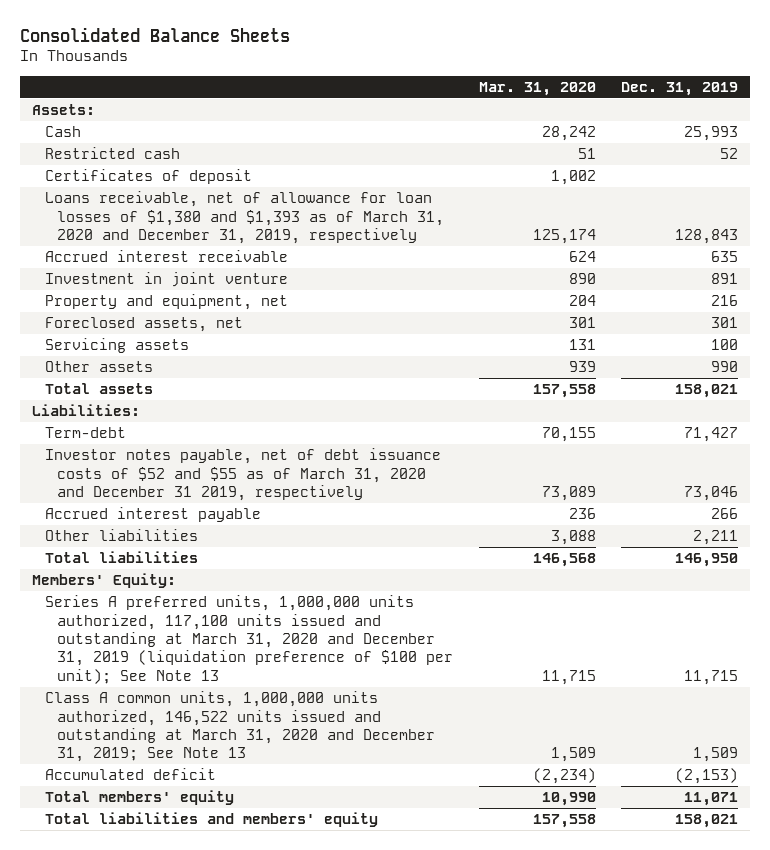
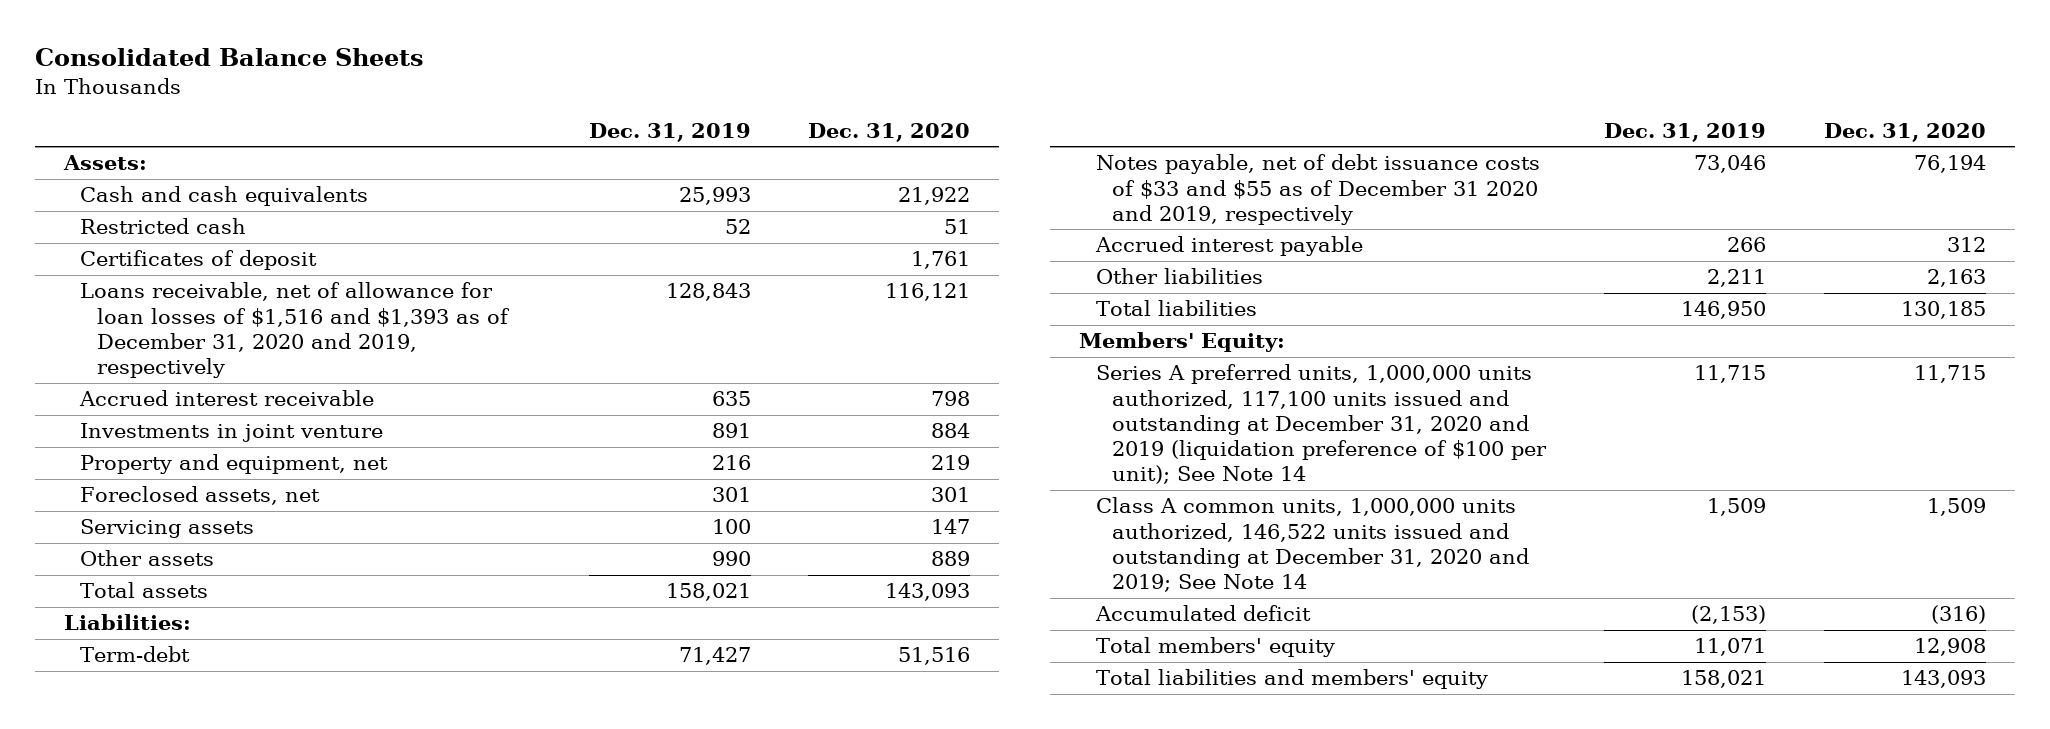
[478,81,596,96] Mar. 31, 2020 -> none
none -> [808,122,971,142] Dec. 31, 2020
[44,126,81,138] Cash -> [80,186,369,207] Cash and cash equivalents
[44,191,445,244] Loans receivable, net of allowance for loan losses of $1,380 and $1,393 as of March 31, 2020 and December 31, 2019, respectively -> [80,282,511,378] Loans receivable, net of allowance for loan losses of $1,516 and $1,393 as of December 31, 2020 and 2019, respectively
[44,272,288,288] Investment in joint venture -> [80,423,384,443] Investments in joint venture
[44,448,441,501] Investor notes payable, net of debt issuance costs of $52 and $55 as of March 31, 2020 and December 31 2019, respectively -> [1095,154,1540,225] Notes payable, net of debt issuance costs of $33 and $55 as of December 31 2020 and 2019, respectively
[44,595,454,684] Series A preferred units, 1,000,000 units authorized, 117,100 units issued and outstanding at March 31, 2020 and December 31, 2019 (liquidation preference of $100 per unit); See Note 13 -> [1095,364,1548,485] Series A preferred units, 1,000,000 units authorized, 117,100 units issued and outstanding at December 31, 2020 and 2019 (liquidation preference of $100 per unit); See Note 14
[44,691,436,763] Class A common units, 1,000,000 units authorized, 146,522 units issued and outstanding at March 31, 2020 and December 31, 2019; See Note 13 -> [1095,497,1530,592] Class A common units, 1,000,000 units authorized, 146,522 units issued and outstanding at December 31, 2020 and 2019; See Note 14

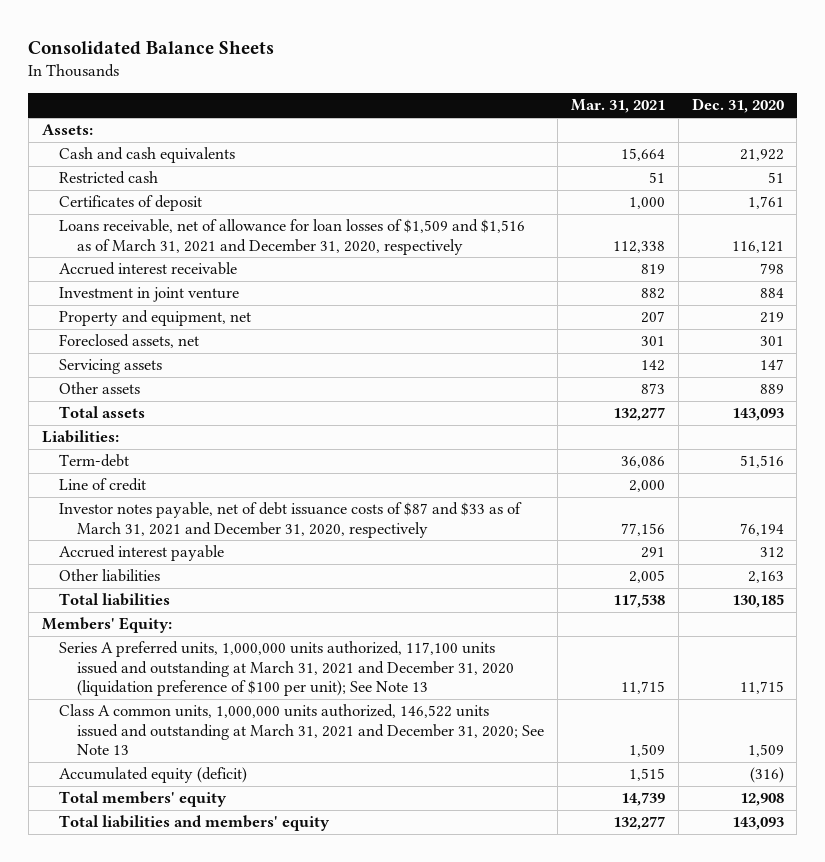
[588,122,751,142] Dec. 31, 2019 -> none
none -> [570,99,665,114] Mar. 31, 2021
[80,282,511,378] Loans receivable, net of allowance for loan losses of $1,516 and $1,393 as of December 31, 2020 and 2019, respectively -> [59,219,526,255] Loans receivable, net of allowance for loan losses of $1,509 and $1,516 as of March 31, 2021 and December 31, 2020, respectively
[80,423,384,443] Investments in joint venture -> [59,287,240,303] Investment in joint venture
none -> [59,478,147,492] Line of credit
[1095,154,1540,225] Notes payable, net of debt issuance costs of $33 and $55 as of December 31 2020 and 2019, respectively -> [59,502,523,538] Investor notes payable, net of debt issuance costs of $87 and $33 as of March 31, 2021 and December 31, 2020, respectively
[1095,364,1548,485] Series A preferred units, 1,000,000 units authorized, 117,100 units issued and outstanding at December 31, 2020 and 2019 (liquidation preference of $100 per unit); See Note 14 -> [59,641,514,697] Series A preferred units, 1,000,000 units authorized, 117,100 units issued and outstanding at March 31, 2021 and December 31, 2020 (liquidation preference of $100 per unit); See Note 13
[1095,497,1530,592] Class A common units, 1,000,000 units authorized, 146,522 units issued and outstanding at December 31, 2020 and 2019; See Note 14 -> [59,704,544,756] Class A common units, 1,000,000 units authorized, 146,522 units issued and outstanding at March 31, 2021 and December 31, 2020; See Note 13
[1094,605,1311,622] Accumulated deficit -> [59,767,248,784] Accumulated equity (deficit)

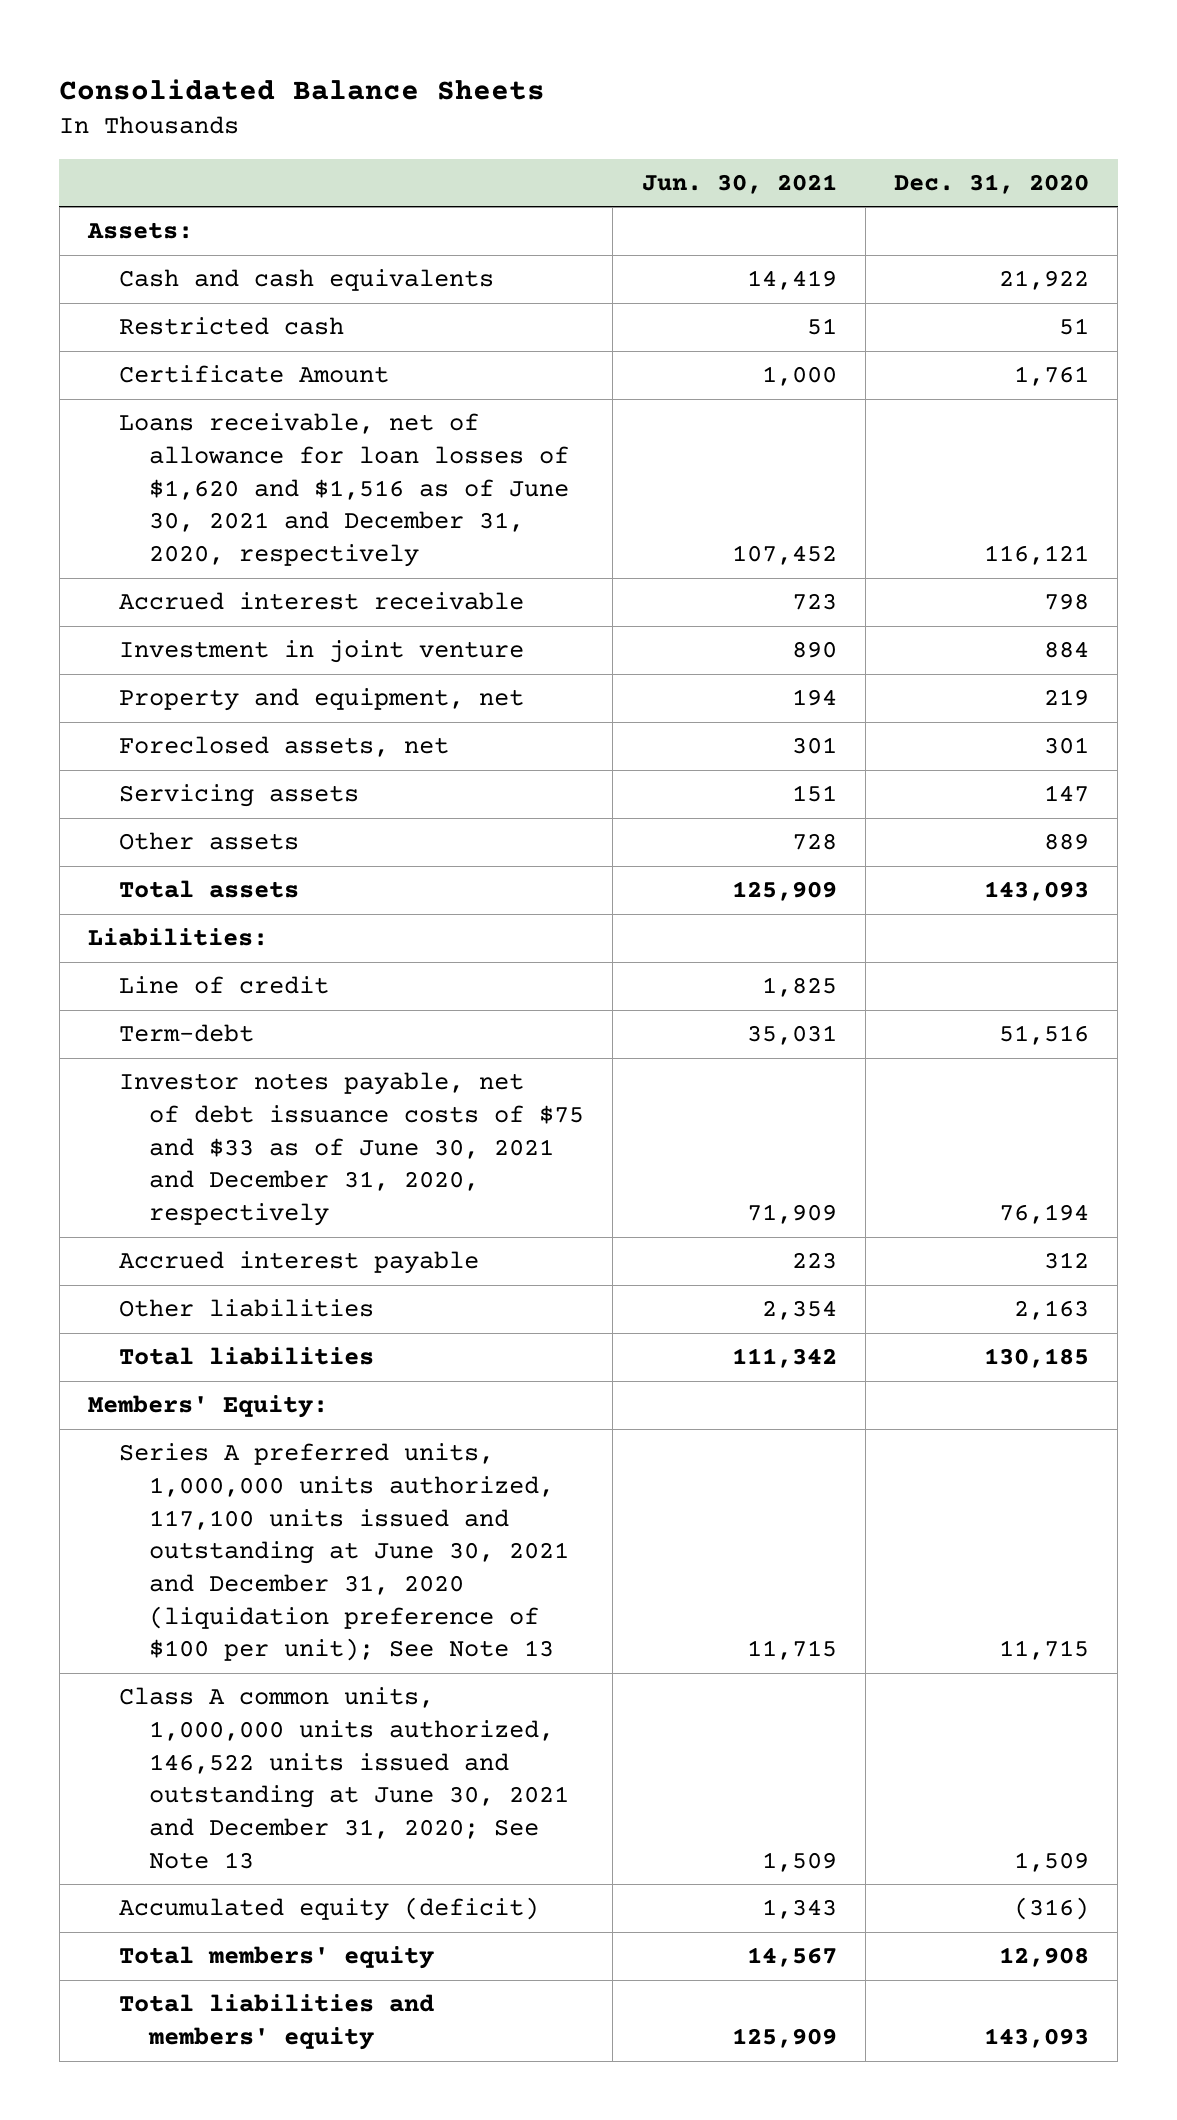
[570,99,665,114] Mar. 31, 2021 -> none
none -> [641,173,837,194] Jun. 30, 2021
[59,195,203,212] Certificates of deposit -> [118,365,389,384] Certificate Amount
[59,219,526,255] Loans receivable, net of allowance for loan losses of $1,509 and $1,516 as of March 31, 2021 and December 31, 2020, respectively -> [118,413,570,568] Loans receivable, net of allowance for loan losses of $1,620 and $1,516 as of June 30, 2021 and December 31, 2020, respectively
[59,454,130,468] Term-debt -> [118,1024,254,1043] Term-debt
[59,502,523,538] Investor notes payable, net of debt issuance costs of $87 and $33 as of March 31, 2021 and December 31, 2020, respectively -> [118,1072,585,1227] Investor notes payable, net of debt issuance costs of $75 and $33 as of June 30, 2021 and December 31, 2020, respectively
[59,641,514,697] Series A preferred units, 1,000,000 units authorized, 117,100 units issued and outstanding at March 31, 2021 and December 31, 2020 (liquidation preference of $100 per unit); See Note 13 -> [118,1443,570,1662] Series A preferred units, 1,000,000 units authorized, 117,100 units issued and outstanding at June 30, 2021 and December 31, 2020 (liquidation preference of $100 per unit); See Note 13
[59,704,544,756] Class A common units, 1,000,000 units authorized, 146,522 units issued and outstanding at March 31, 2021 and December 31, 2020; See Note 13 -> [118,1687,570,1869] Class A common units, 1,000,000 units authorized, 146,522 units issued and outstanding at June 30, 2021 and December 31, 2020; See Note 13

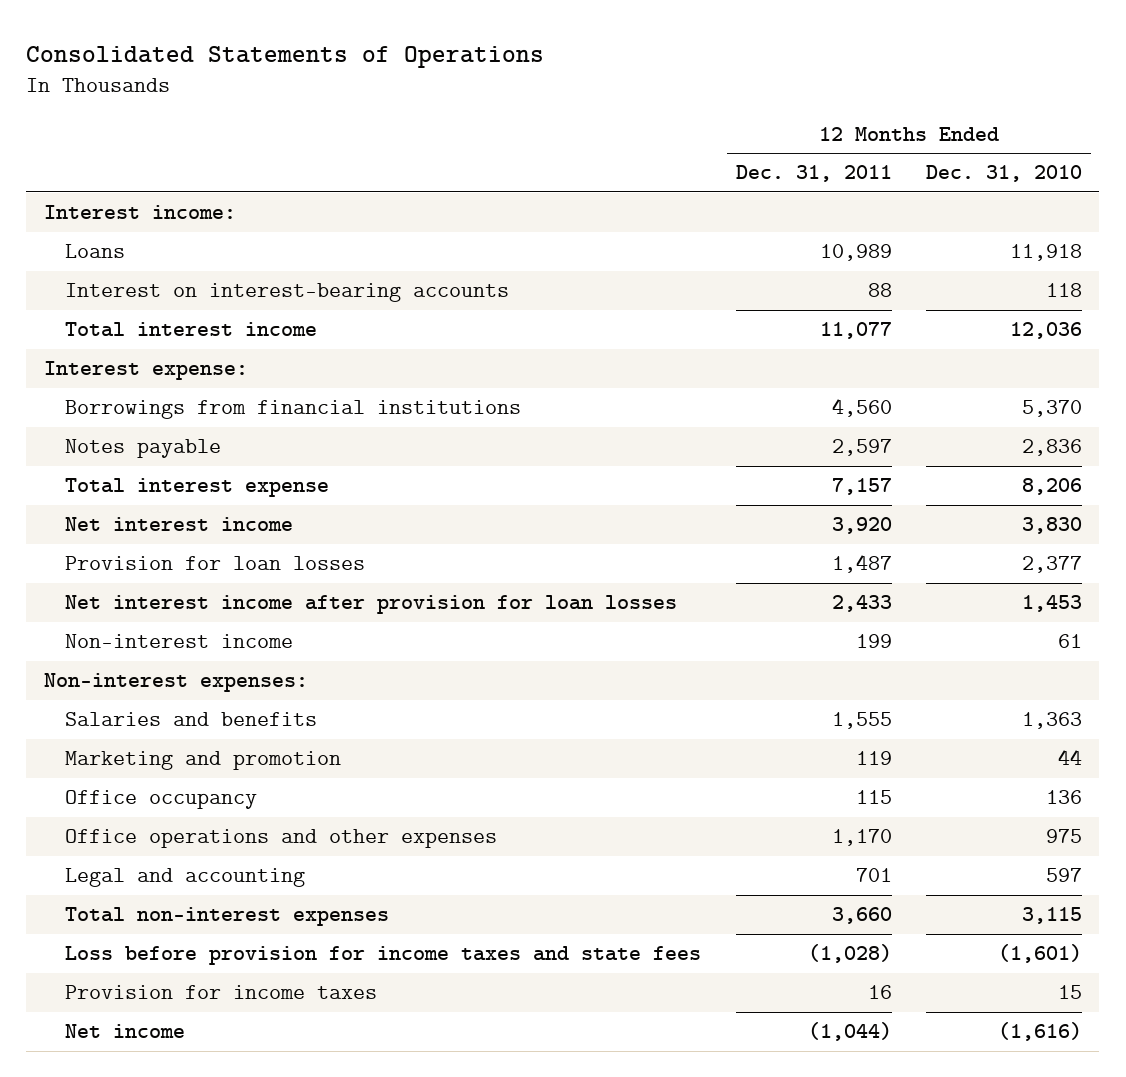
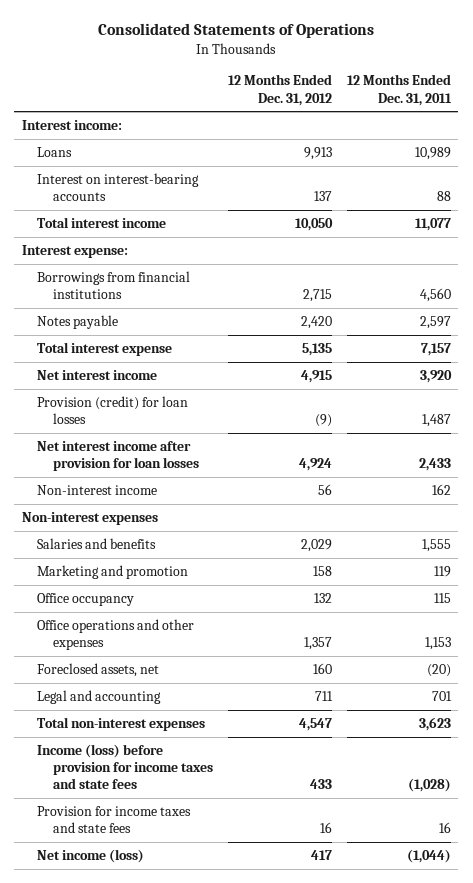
[926,165,1083,183] Dec. 31, 2010 -> none
none -> [228,74,333,106] 12 Months Ended Dec. 31, 2012
[65,556,366,571] Provision for loan losses -> [37,396,189,425] Provision (credit) for loan losses
[855,634,892,649] 199 -> [431,484,451,496] 162
[43,673,308,693] Non-interest expenses: -> [21,512,158,526] Non-interest expenses
[831,829,892,847] 1,170 -> [424,637,451,651] 1,153
none -> [37,663,160,678] Foreclosed assets, net
[831,907,892,925] 3,660 -> [418,717,451,732] 3,623
[65,946,702,966] Loss before provision for income taxes and state fees -> [37,744,214,790] Income (loss) before provision for income taxes and state fees
[65,985,378,1000] Provision for income taxes -> [37,806,192,834] Provision for income taxes and state fees
[65,1024,186,1039] Net income -> [37,849,145,864] Net income (loss)

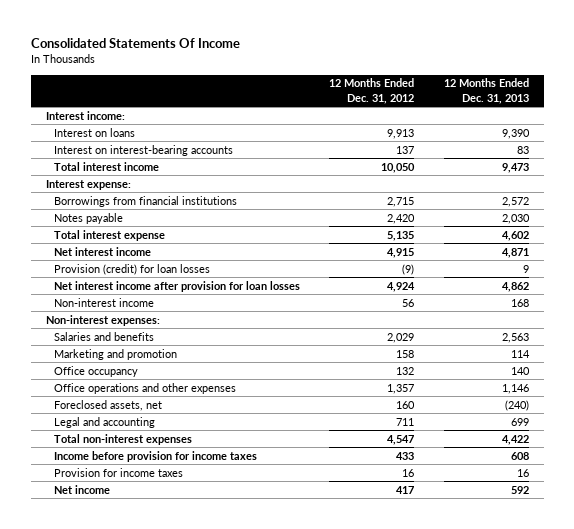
[98,23,375,39] Consolidated Statements of Operations -> [30,38,240,49] Consolidated Statements Of Income
[346,74,452,106] 12 Months Ended Dec. 31, 2011 -> none
none -> [443,78,529,104] 12 Months Ended Dec. 31, 2013
[37,147,73,158] Loans -> [53,127,135,137] Interest on loans
[21,512,158,526] Non-interest expenses -> [45,314,160,326] Non-interest expenses:
[37,744,214,790] Income (loss) before provision for income taxes and state fees -> [53,450,257,462] Income before provision for income taxes
[37,806,192,834] Provision for income taxes and state fees -> [53,467,183,477] Provision for income taxes
[37,849,145,864] Net income (loss) -> [53,484,110,494] Net income

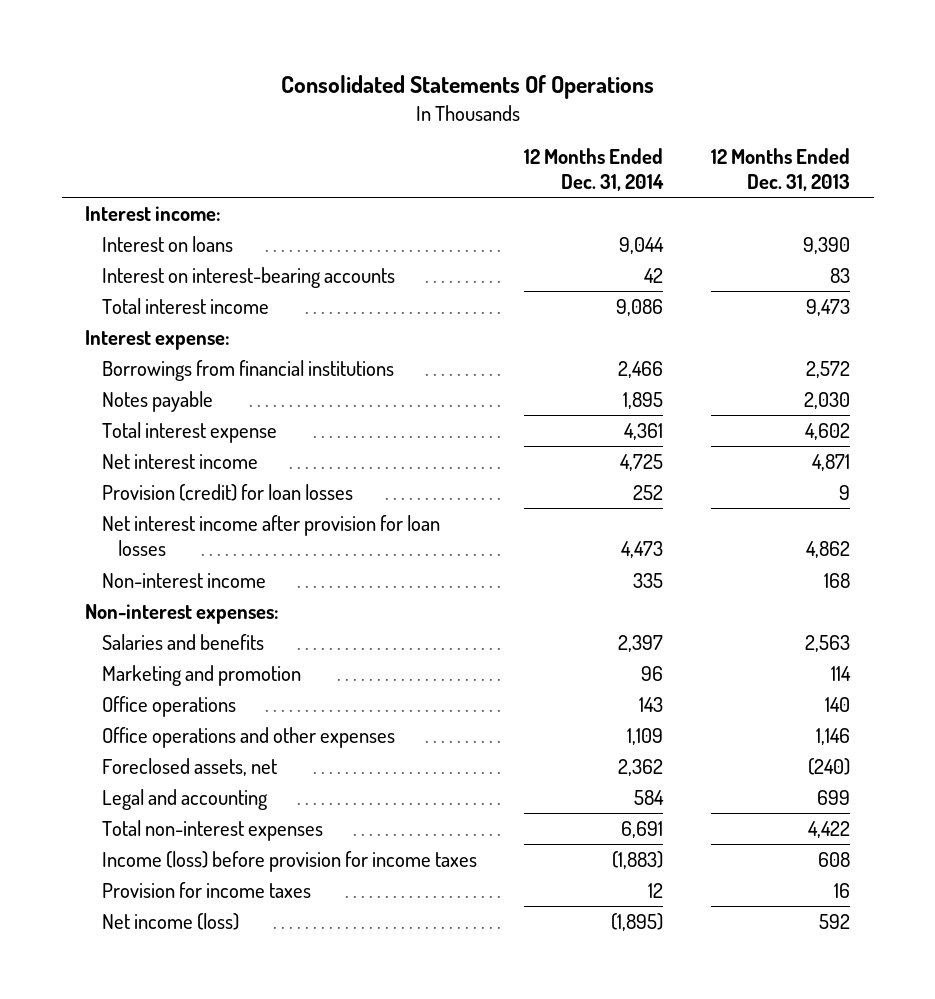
[30,38,240,49] Consolidated Statements Of Income -> [280,75,654,100] Consolidated Statements Of Operations
[329,78,415,104] 12 Months Ended Dec. 31, 2012 -> none
none -> [524,147,665,192] 12 Months Ended Dec. 31, 2014
[53,365,138,377] Office occupancy -> [101,696,236,718] Office operations
[53,450,257,462] Income before provision for income taxes -> [101,851,477,873] Income (loss) before provision for income taxes
[53,484,110,494] Net income -> [101,913,239,931] Net income (loss)

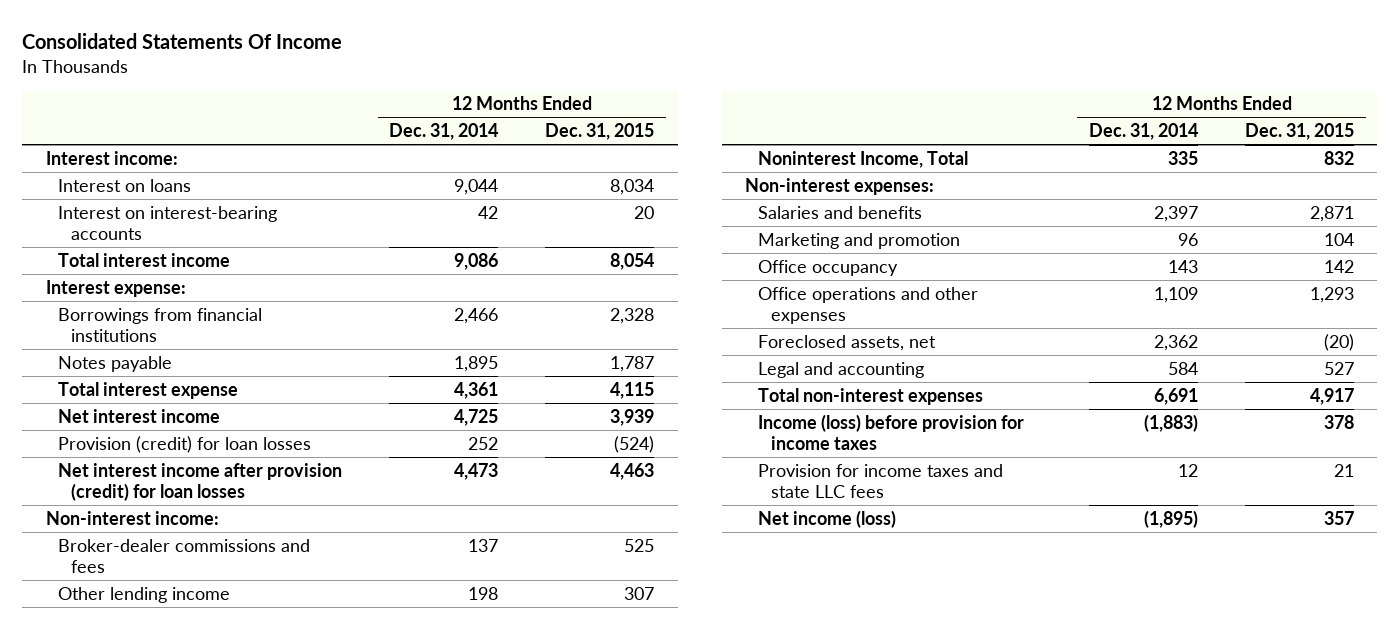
[280,75,654,100] Consolidated Statements Of Operations -> [22,33,343,50] Consolidated Statements Of Income
[711,147,851,192] 12 Months Ended Dec. 31, 2013 -> none
none -> [545,123,655,141] Dec. 31, 2015
[101,515,440,557] Net interest income after provision for loan losses -> [58,462,343,501] Net interest income after provision (credit) for loan losses
none -> [45,510,219,525] Non-interest income:
none -> [58,538,311,573] Broker-dealer commissions and fees
none -> [58,586,231,603] Other lending income
[101,573,266,589] Non-interest income -> [758,150,969,168] Noninterest Income, Total
[101,696,236,718] Office operations -> [758,259,899,276] Office occupancy
[101,882,311,899] Provision for income taxes -> [758,463,1004,498] Provision for income taxes and state LLC fees

